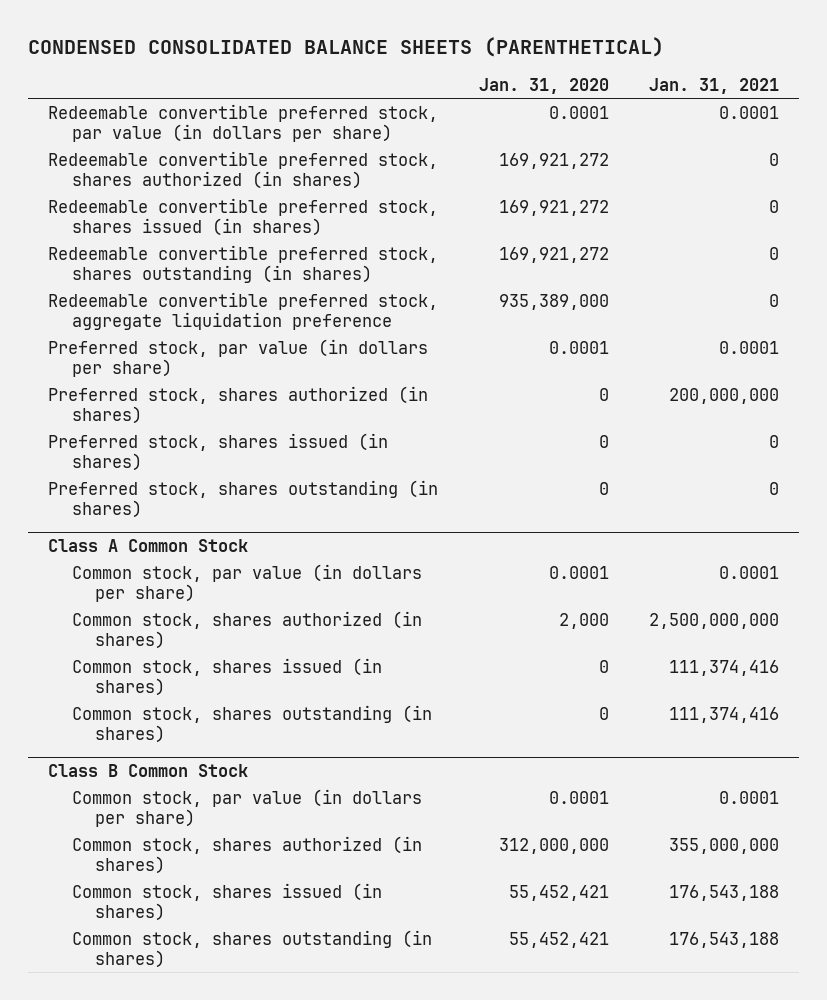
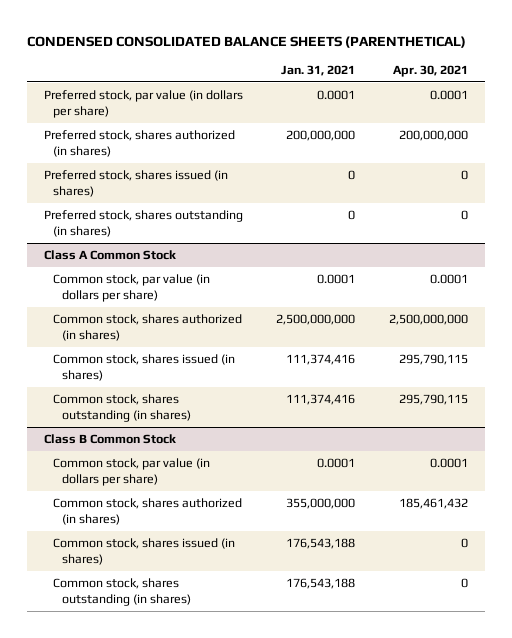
[478,77,609,94] Jan. 31, 2020 -> none
none -> [393,65,469,78] Apr. 30, 2021
[48,103,439,142] Redeemable convertible preferred stock, par value (in dollars per share) -> none
[48,150,439,189] Redeemable convertible preferred stock, shares authorized (in shares) -> none
[48,197,439,236] Redeemable convertible preferred stock, shares issued (in shares) -> none
[48,244,439,283] Redeemable convertible preferred stock, shares outstanding (in shares) -> none
[48,291,439,330] Redeemable convertible preferred stock, aggregate liquidation preference -> none

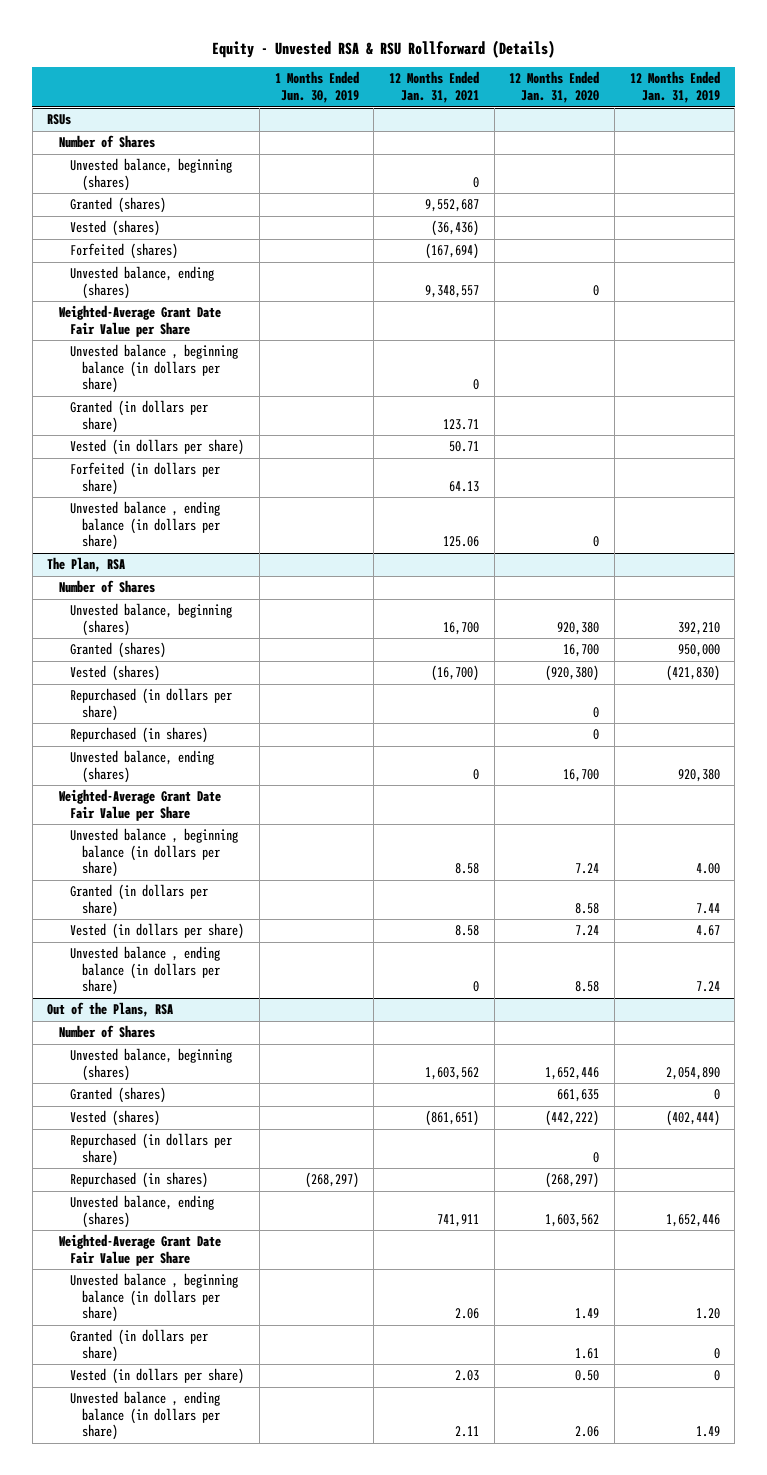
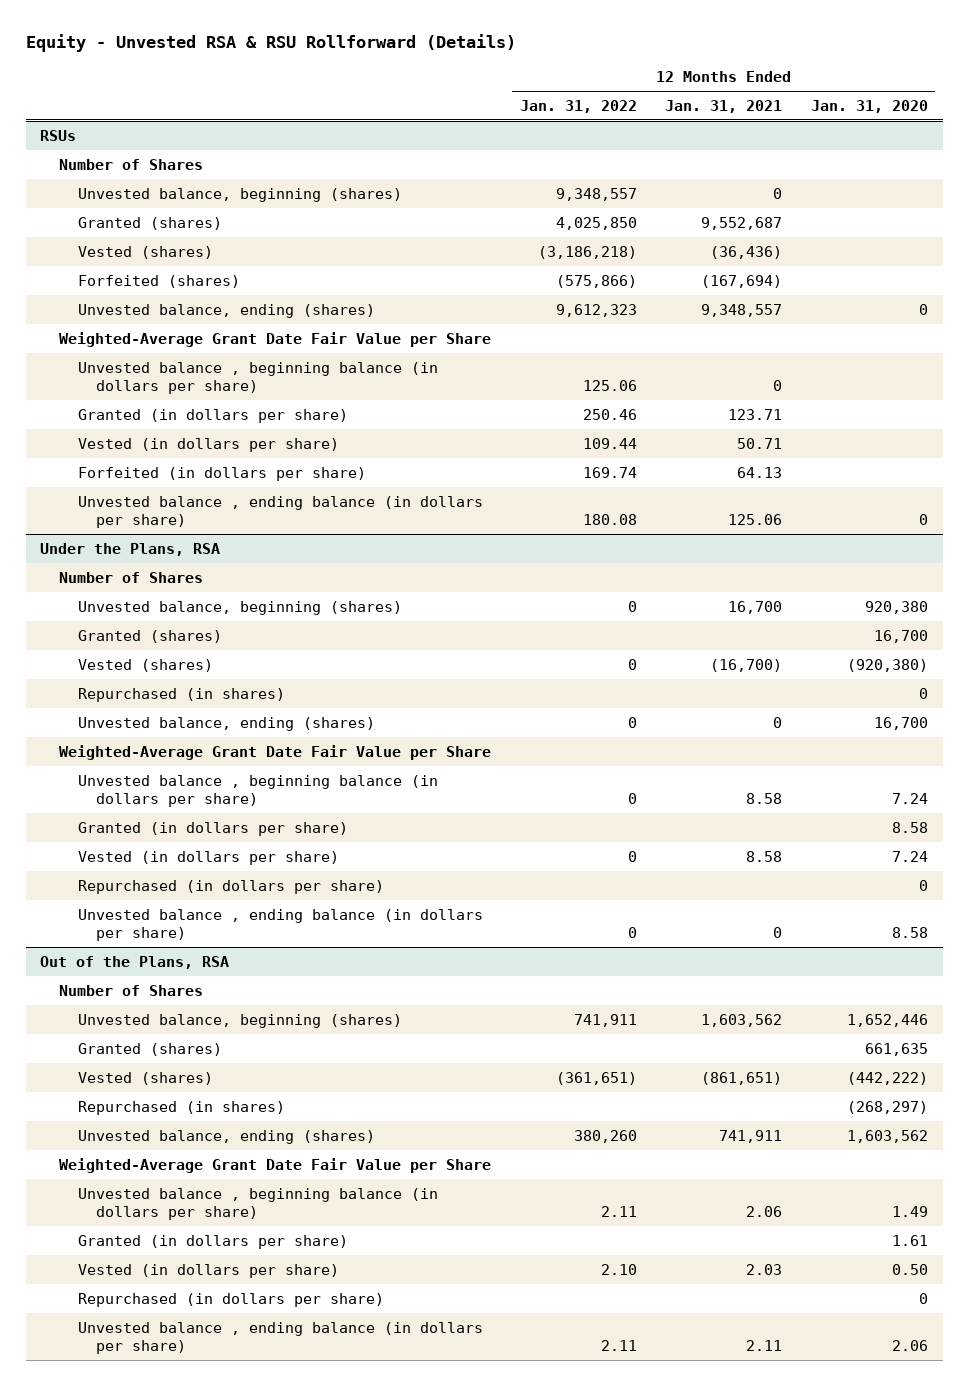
[274,71,359,104] 1 Months Ended Jun. 30, 2019 -> none
[629,71,720,104] 12 Months Ended Jan. 31, 2019 -> none
none -> [519,99,637,113] Jan. 31, 2022
[47,557,126,573] The Plan, RSA -> [39,542,220,556] Under the Plans, RSA
[70,688,233,721] Repurchased (in dollars per share) -> none
none -> [77,879,384,894] Repurchased (in dollars per share)
[70,1133,233,1166] Repurchased (in dollars per share) -> [77,1292,384,1307] Repurchased (in dollars per share)

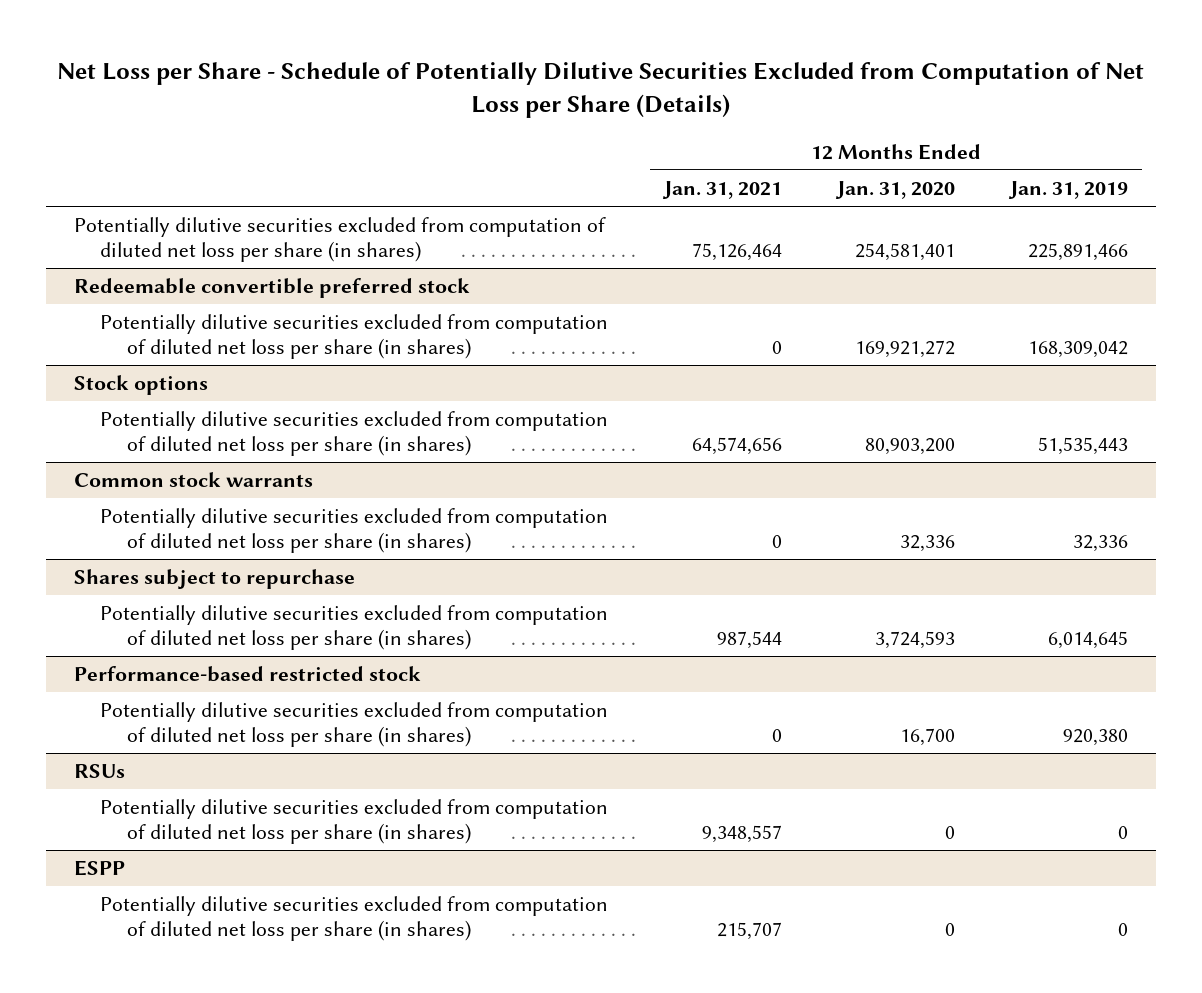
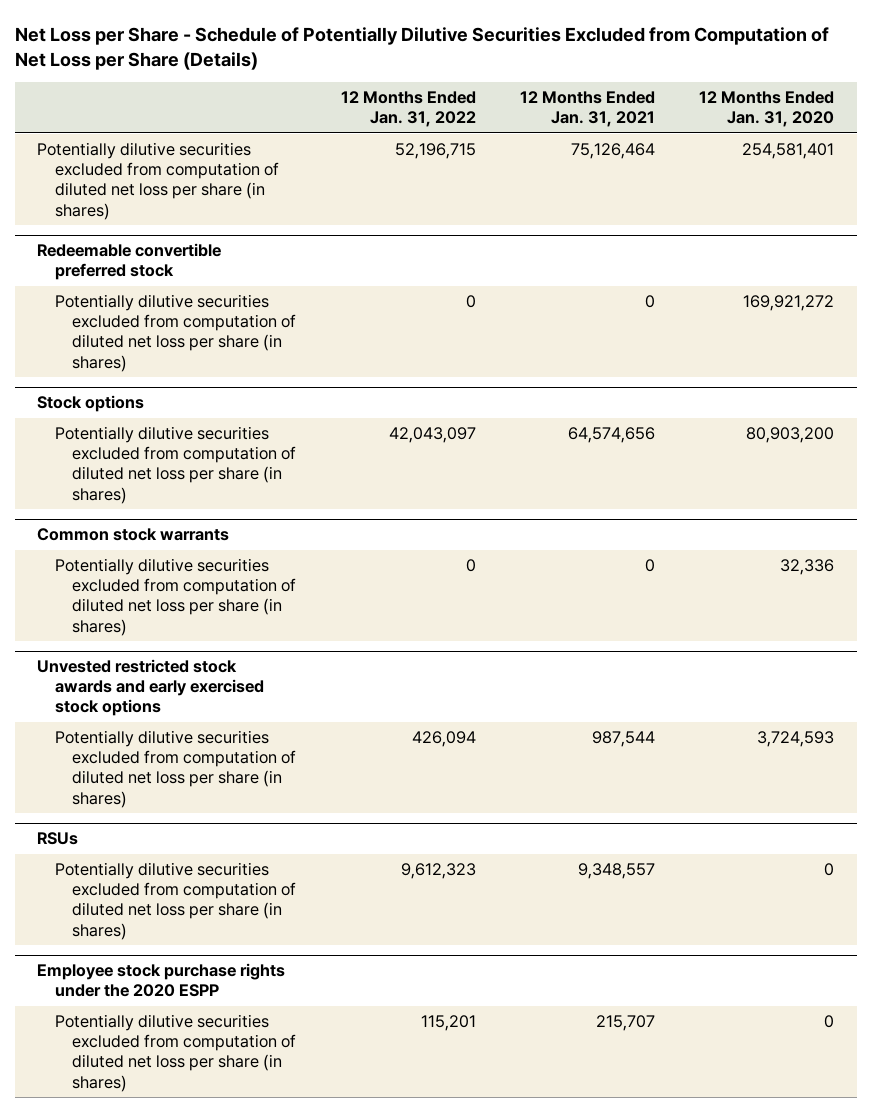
[1008,181,1129,200] Jan. 31, 2019 -> none
none -> [340,91,476,128] 12 Months Ended Jan. 31, 2022
[73,569,355,590] Shares subject to repurchase -> none
none -> [37,659,264,717] Unvested restricted stock awards and early exercised stock options
[73,666,421,683] Performance-based restricted stock -> none
[100,702,609,747] Potentially dilutive securities excluded from computation of diluted net loss per share (in shares) -> none
[73,860,125,877] ESPP -> [37,963,286,998] Employee stock purchase rights under the 2020 ESPP

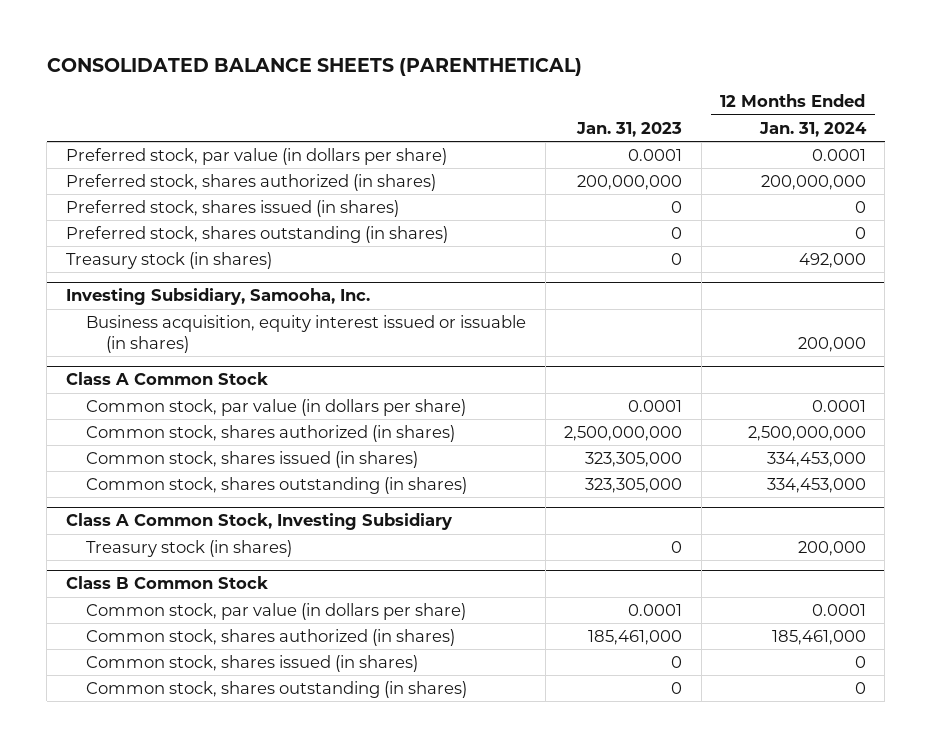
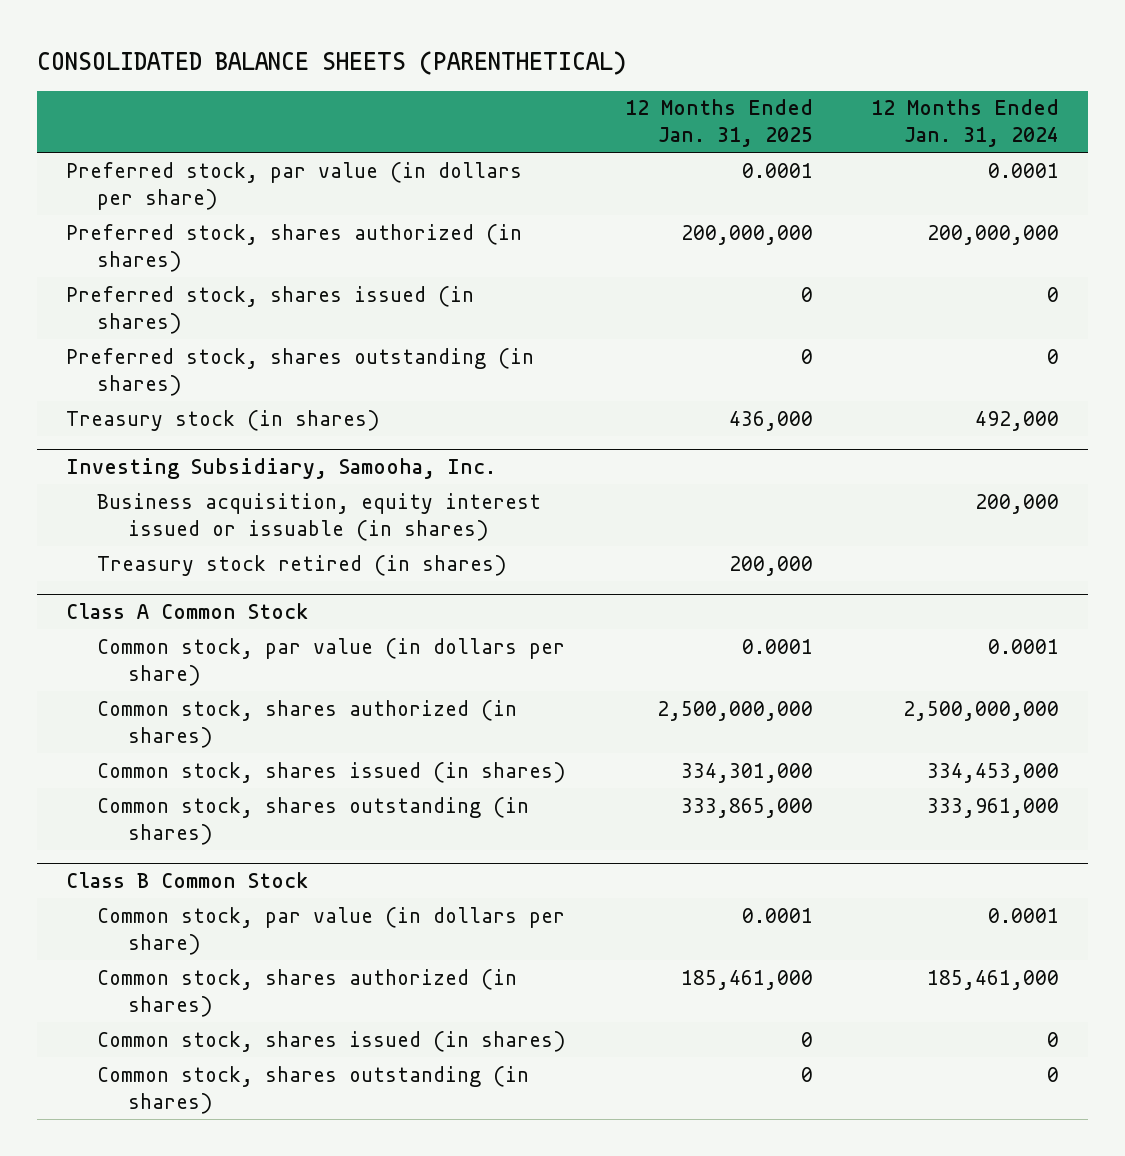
[576,121,683,137] Jan. 31, 2023 -> none
none -> [624,99,813,148] 12 Months Ended Jan. 31, 2025
none -> [97,554,508,576] Treasury stock retired (in shares)
[66,513,453,531] Class A Common Stock, Investing Subsidiary -> none
[86,539,293,557] Treasury stock (in shares) -> none
[766,477,866,493] 334,453,000 -> [926,797,1059,818] 333,961,000

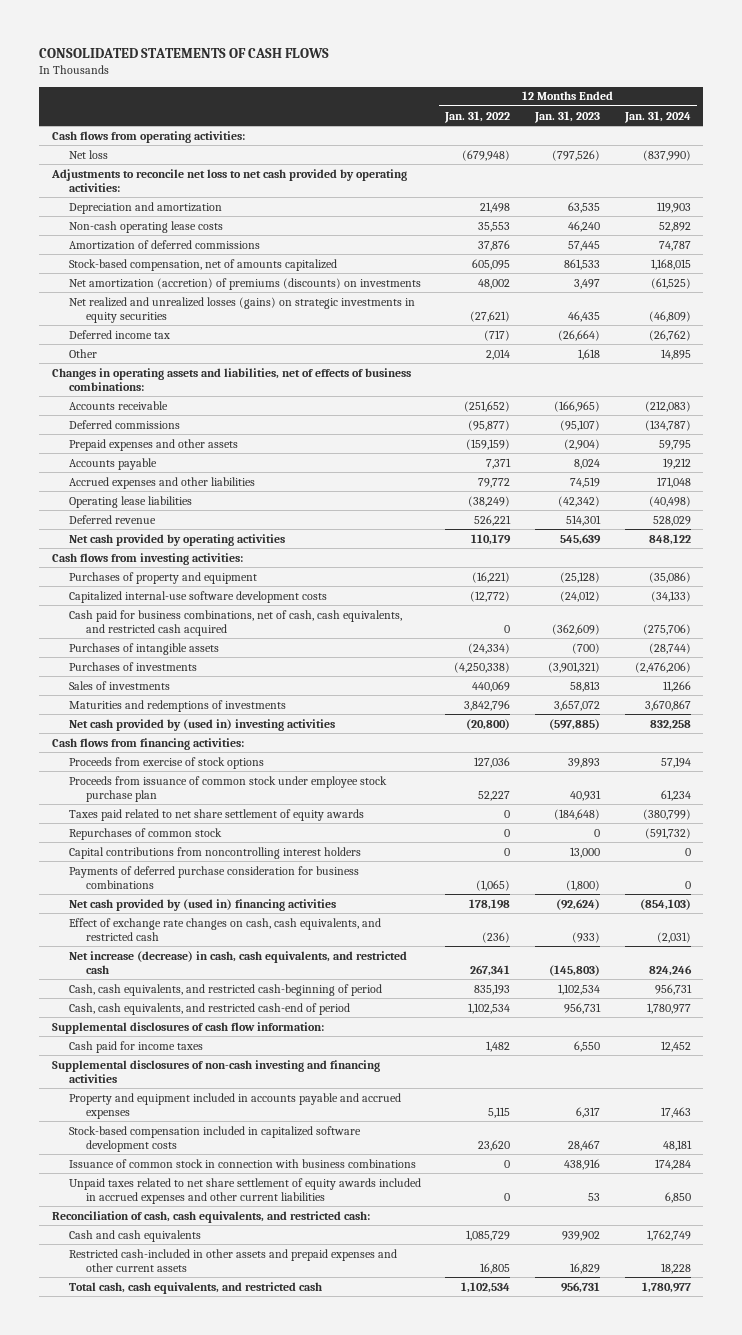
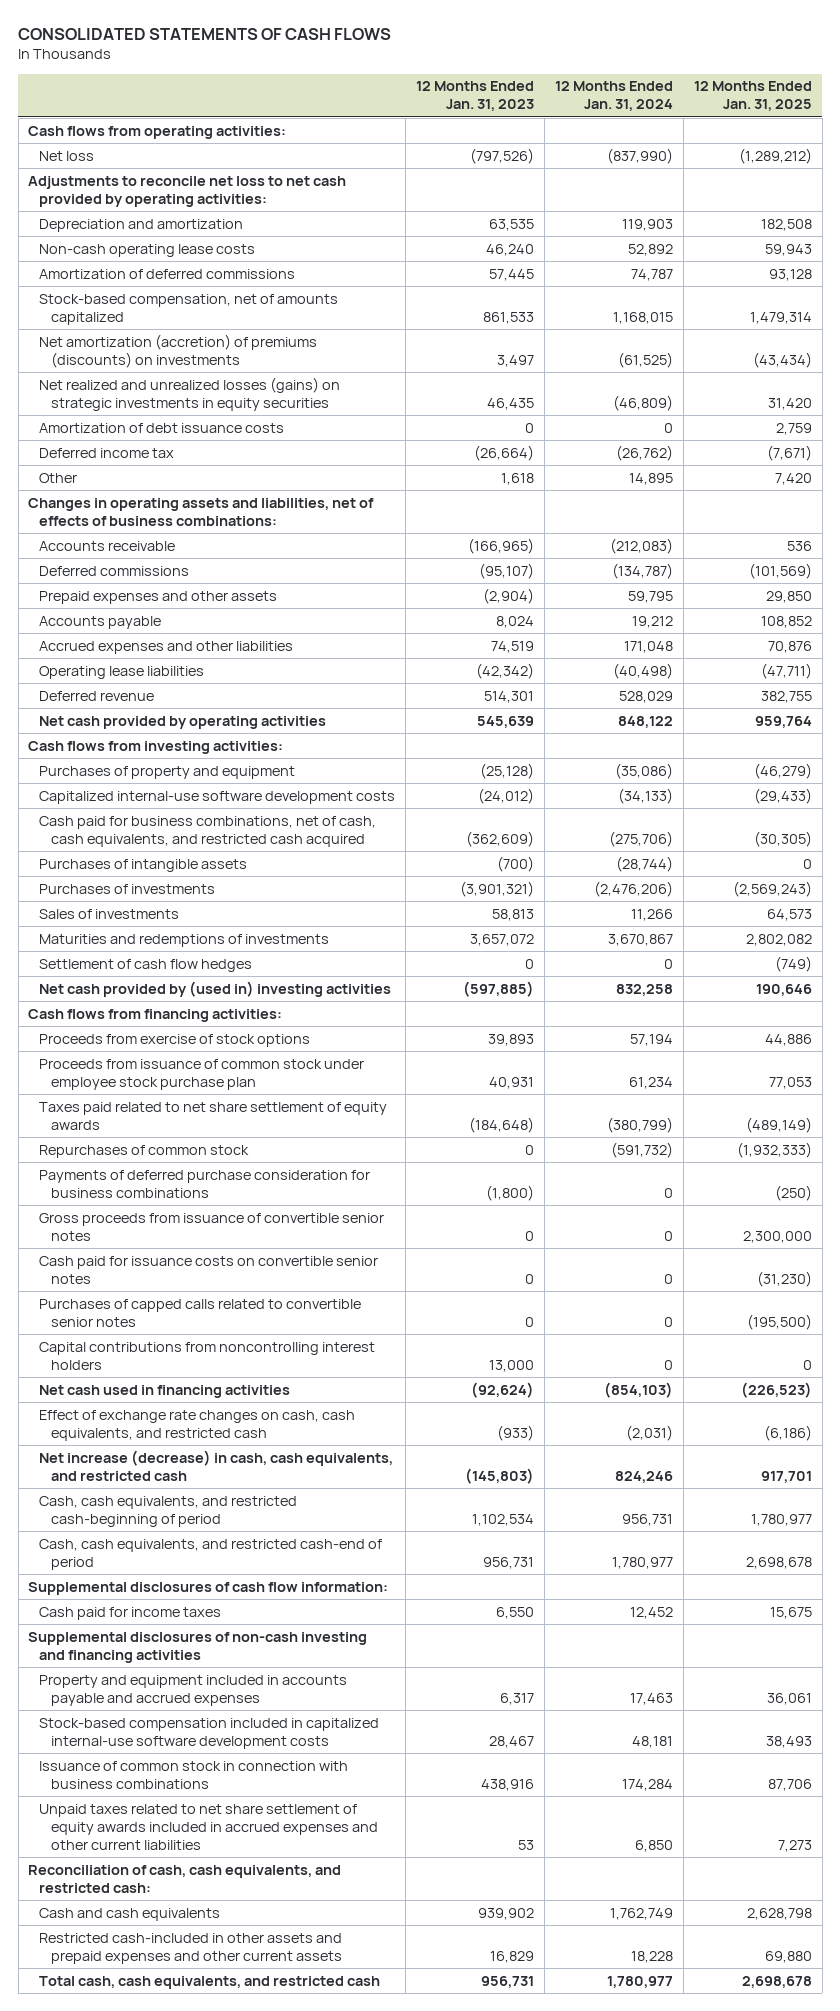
[444,110,511,123] Jan. 31, 2022 -> none
none -> [693,81,812,112] 12 Months Ended Jan. 31, 2025
none -> [39,422,285,433] Amortization of debt issuance costs
none -> [39,958,253,972] Settlement of cash flow hedges
none -> [39,1212,385,1241] Gross proceeds from issuance of convertible senior notes
none -> [39,1255,379,1284] Cash paid for issuance costs on convertible senior notes
none -> [39,1298,362,1327] Purchases of capped calls related to convertible senior notes
[68,846,361,859] Capital contributions from noncontrolling interest holders -> [39,1341,376,1370] Capital contributions from noncontrolling interest holders
[68,898,336,911] Net cash provided by (used in) financing activities -> [39,1384,291,1398] Net cash used in financing activities
[68,1125,361,1152] Stock-based compensation included in capitalized software development costs -> [39,1717,380,1749] Stock-based compensation included in capitalized internal-use software development costs

